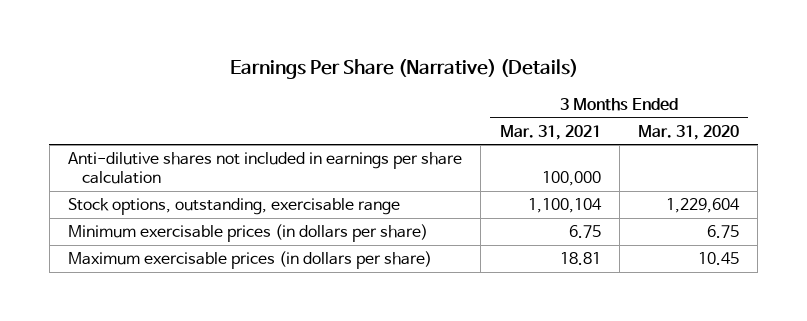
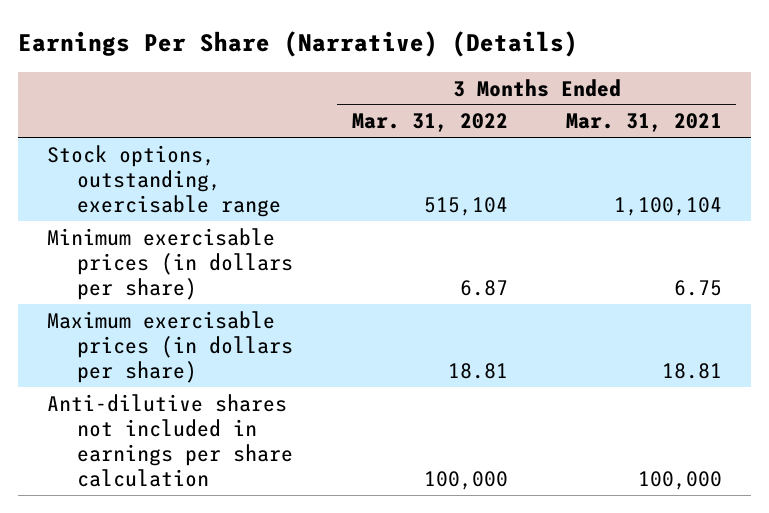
[638,124,740,140] Mar. 31, 2020 -> none
none -> [351,113,508,133] Mar. 31, 2022
[67,152,462,185] Anti-dilutive shares not included in earnings per share calculation -> [47,393,294,487] Anti-dilutive shares not included in earnings per share calculation

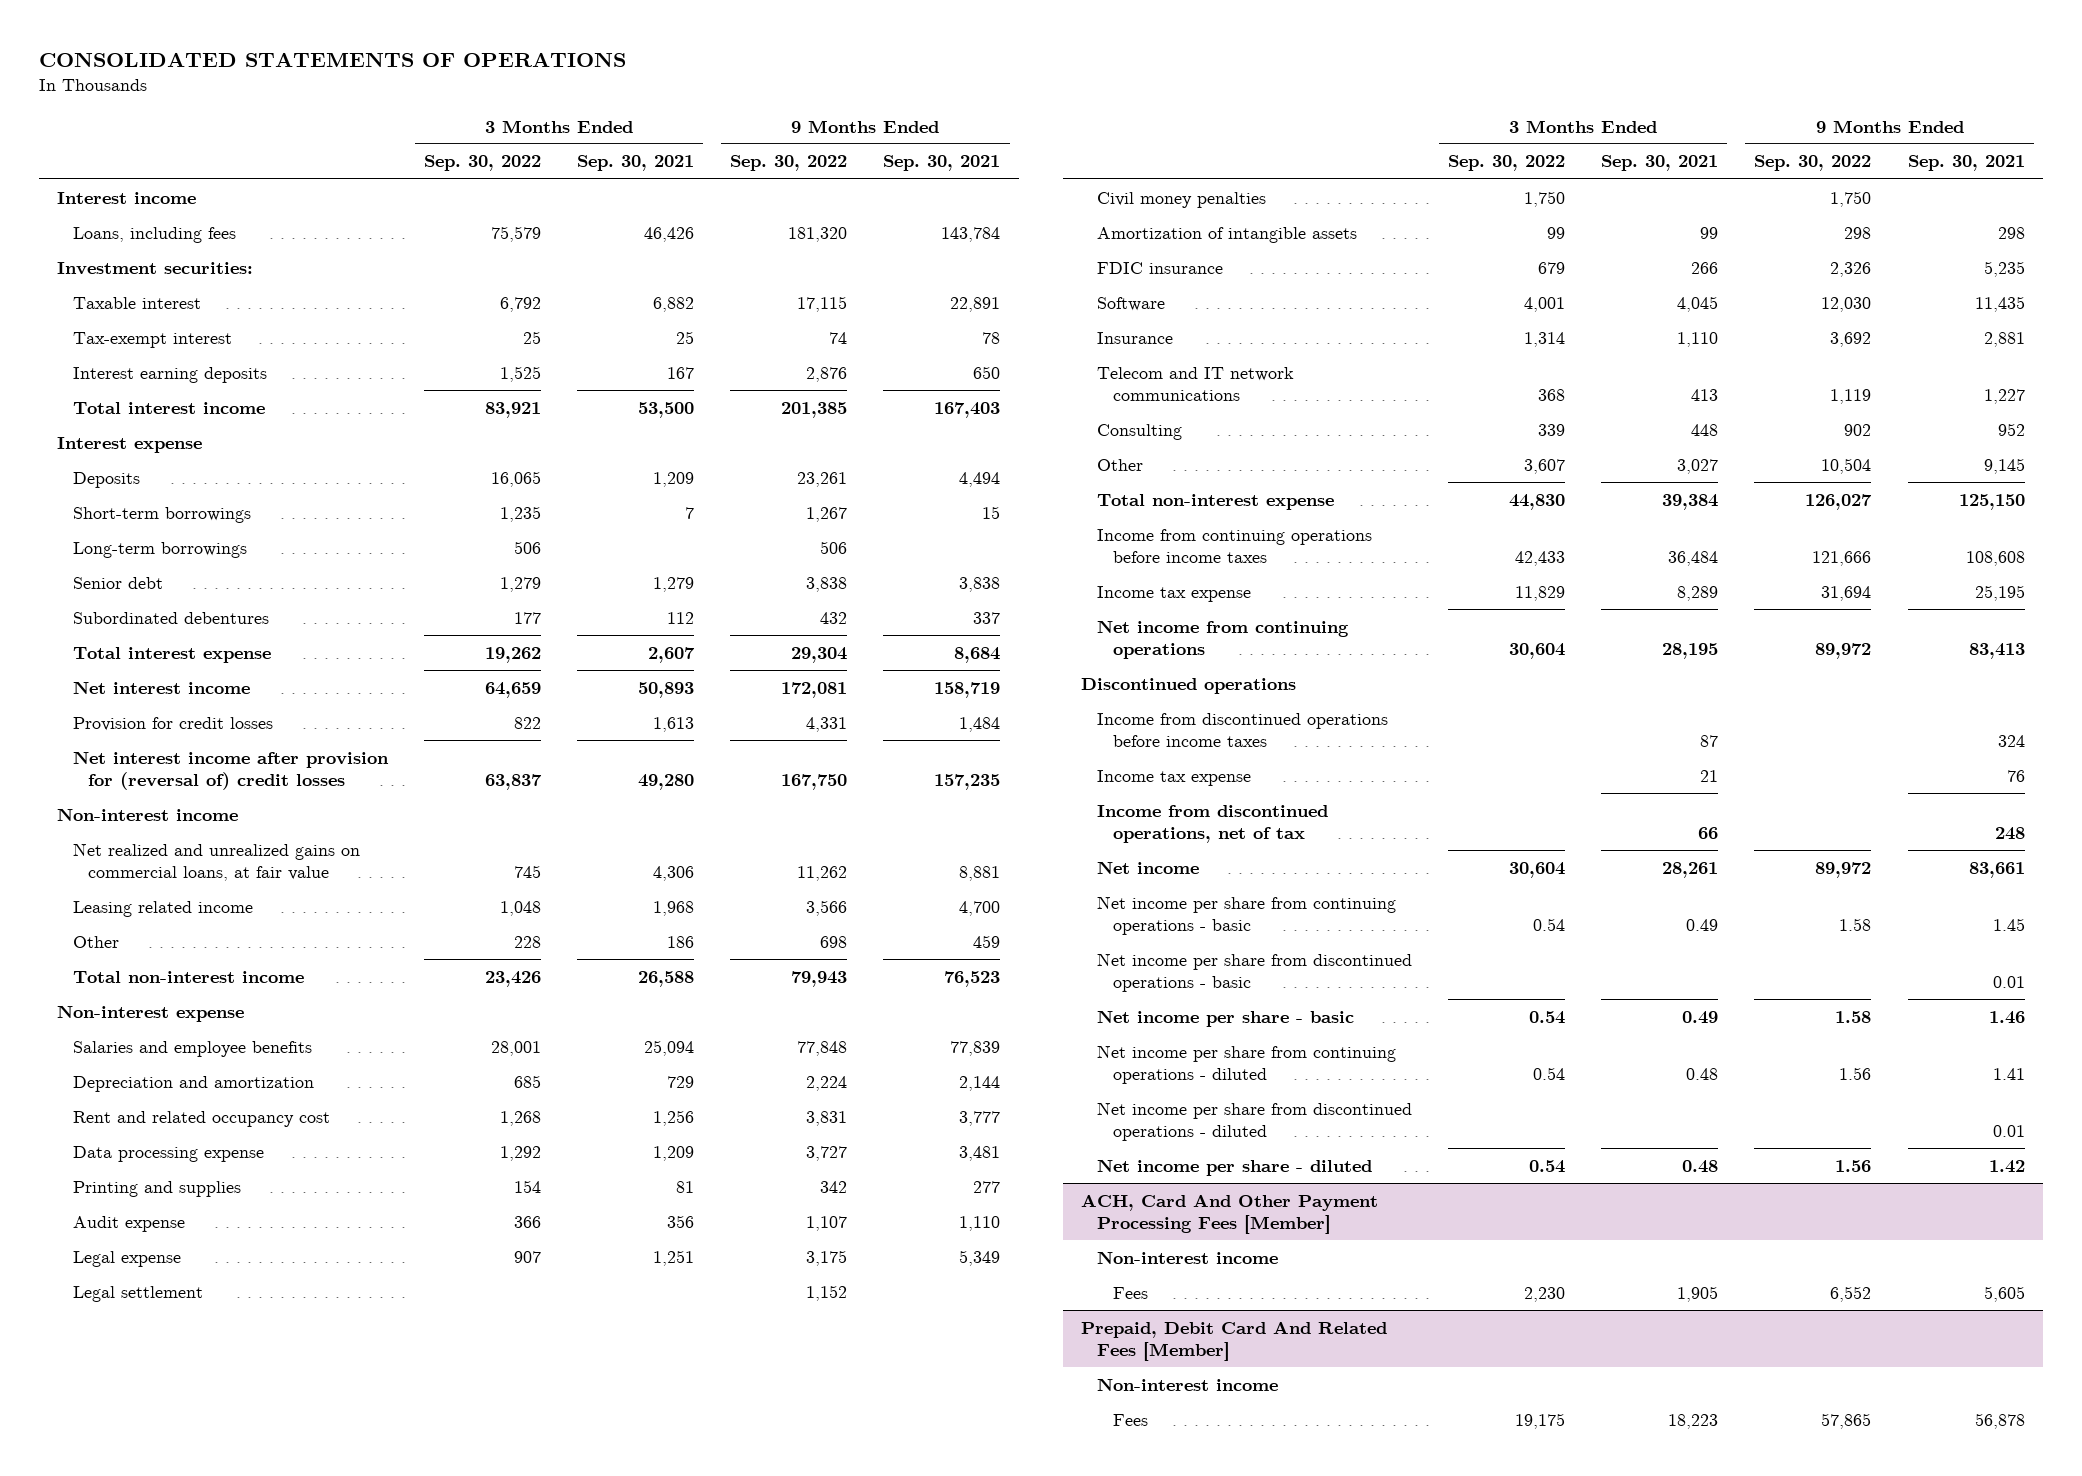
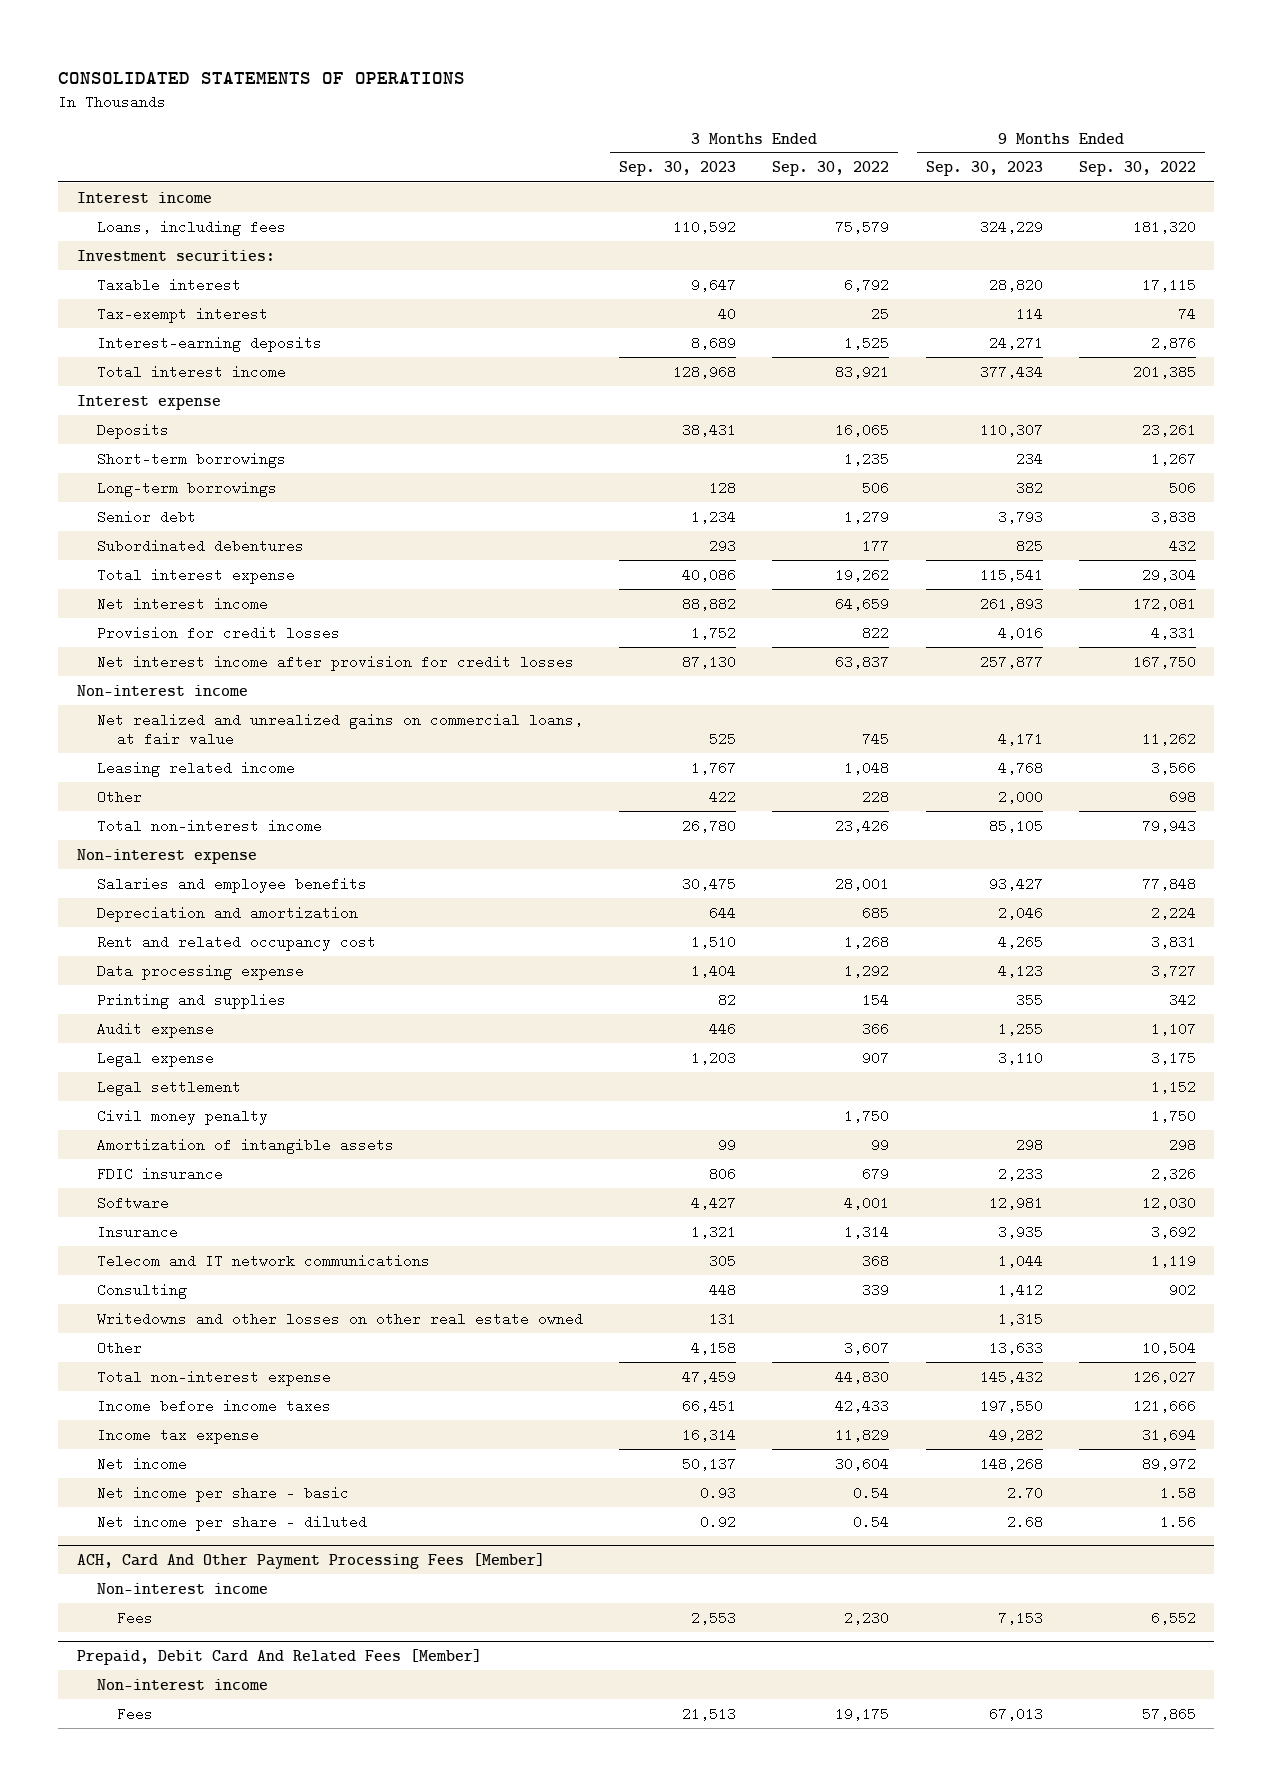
[577,155,695,172] Sep. 30, 2021 -> none
[883,155,1001,172] Sep. 30, 2021 -> none
none -> [619,161,737,177] Sep. 30, 2023
none -> [925,161,1043,177] Sep. 30, 2023
[72,366,267,383] Interest earning deposits -> [96,335,322,352] Interest-earning deposits
[72,750,389,791] Net interest income after provision for (reversal of) credit losses -> [96,654,574,671] Net interest income after provision for credit losses
[1097,191,1267,208] Civil money penalties -> [96,1108,268,1125] Civil money penalty
none -> [96,1311,583,1326] Writedowns and other losses on other real estate owned
[1097,528,1373,564] Income from continuing operations before income taxes -> [96,1398,331,1413] Income before income taxes
[1097,619,1350,660] Net income from continuing operations -> none
[1081,677,1297,694] Discontinued operations -> none
[1097,712,1389,748] Income from discontinued operations before income taxes -> none
[1097,769,1252,786] Income tax expense -> none
[1097,804,1329,844] Income from discontinued operations, net of tax -> none
[1097,895,1397,936] Net income per share from continuing operations - basic -> none
[1097,952,1413,993] Net income per share from discontinued operations - basic -> none
[1097,1044,1397,1085] Net income per share from continuing operations - diluted -> none
[1097,1101,1413,1142] Net income per share from discontinued operations - diluted -> none

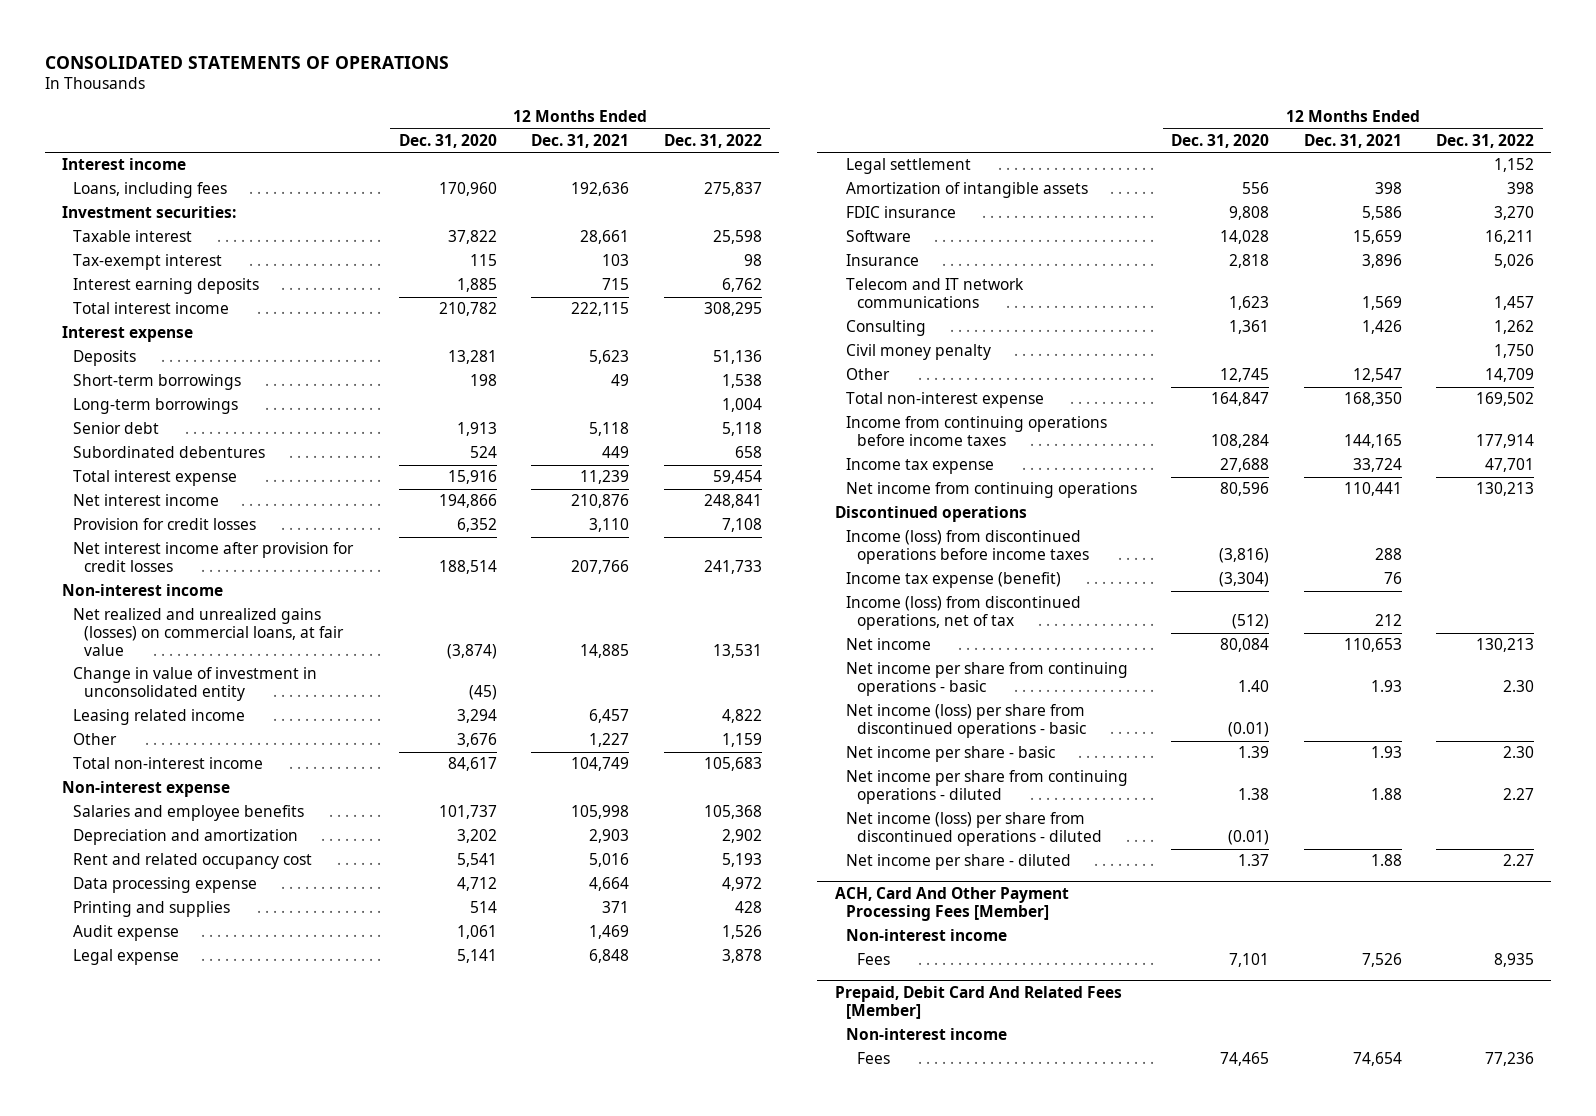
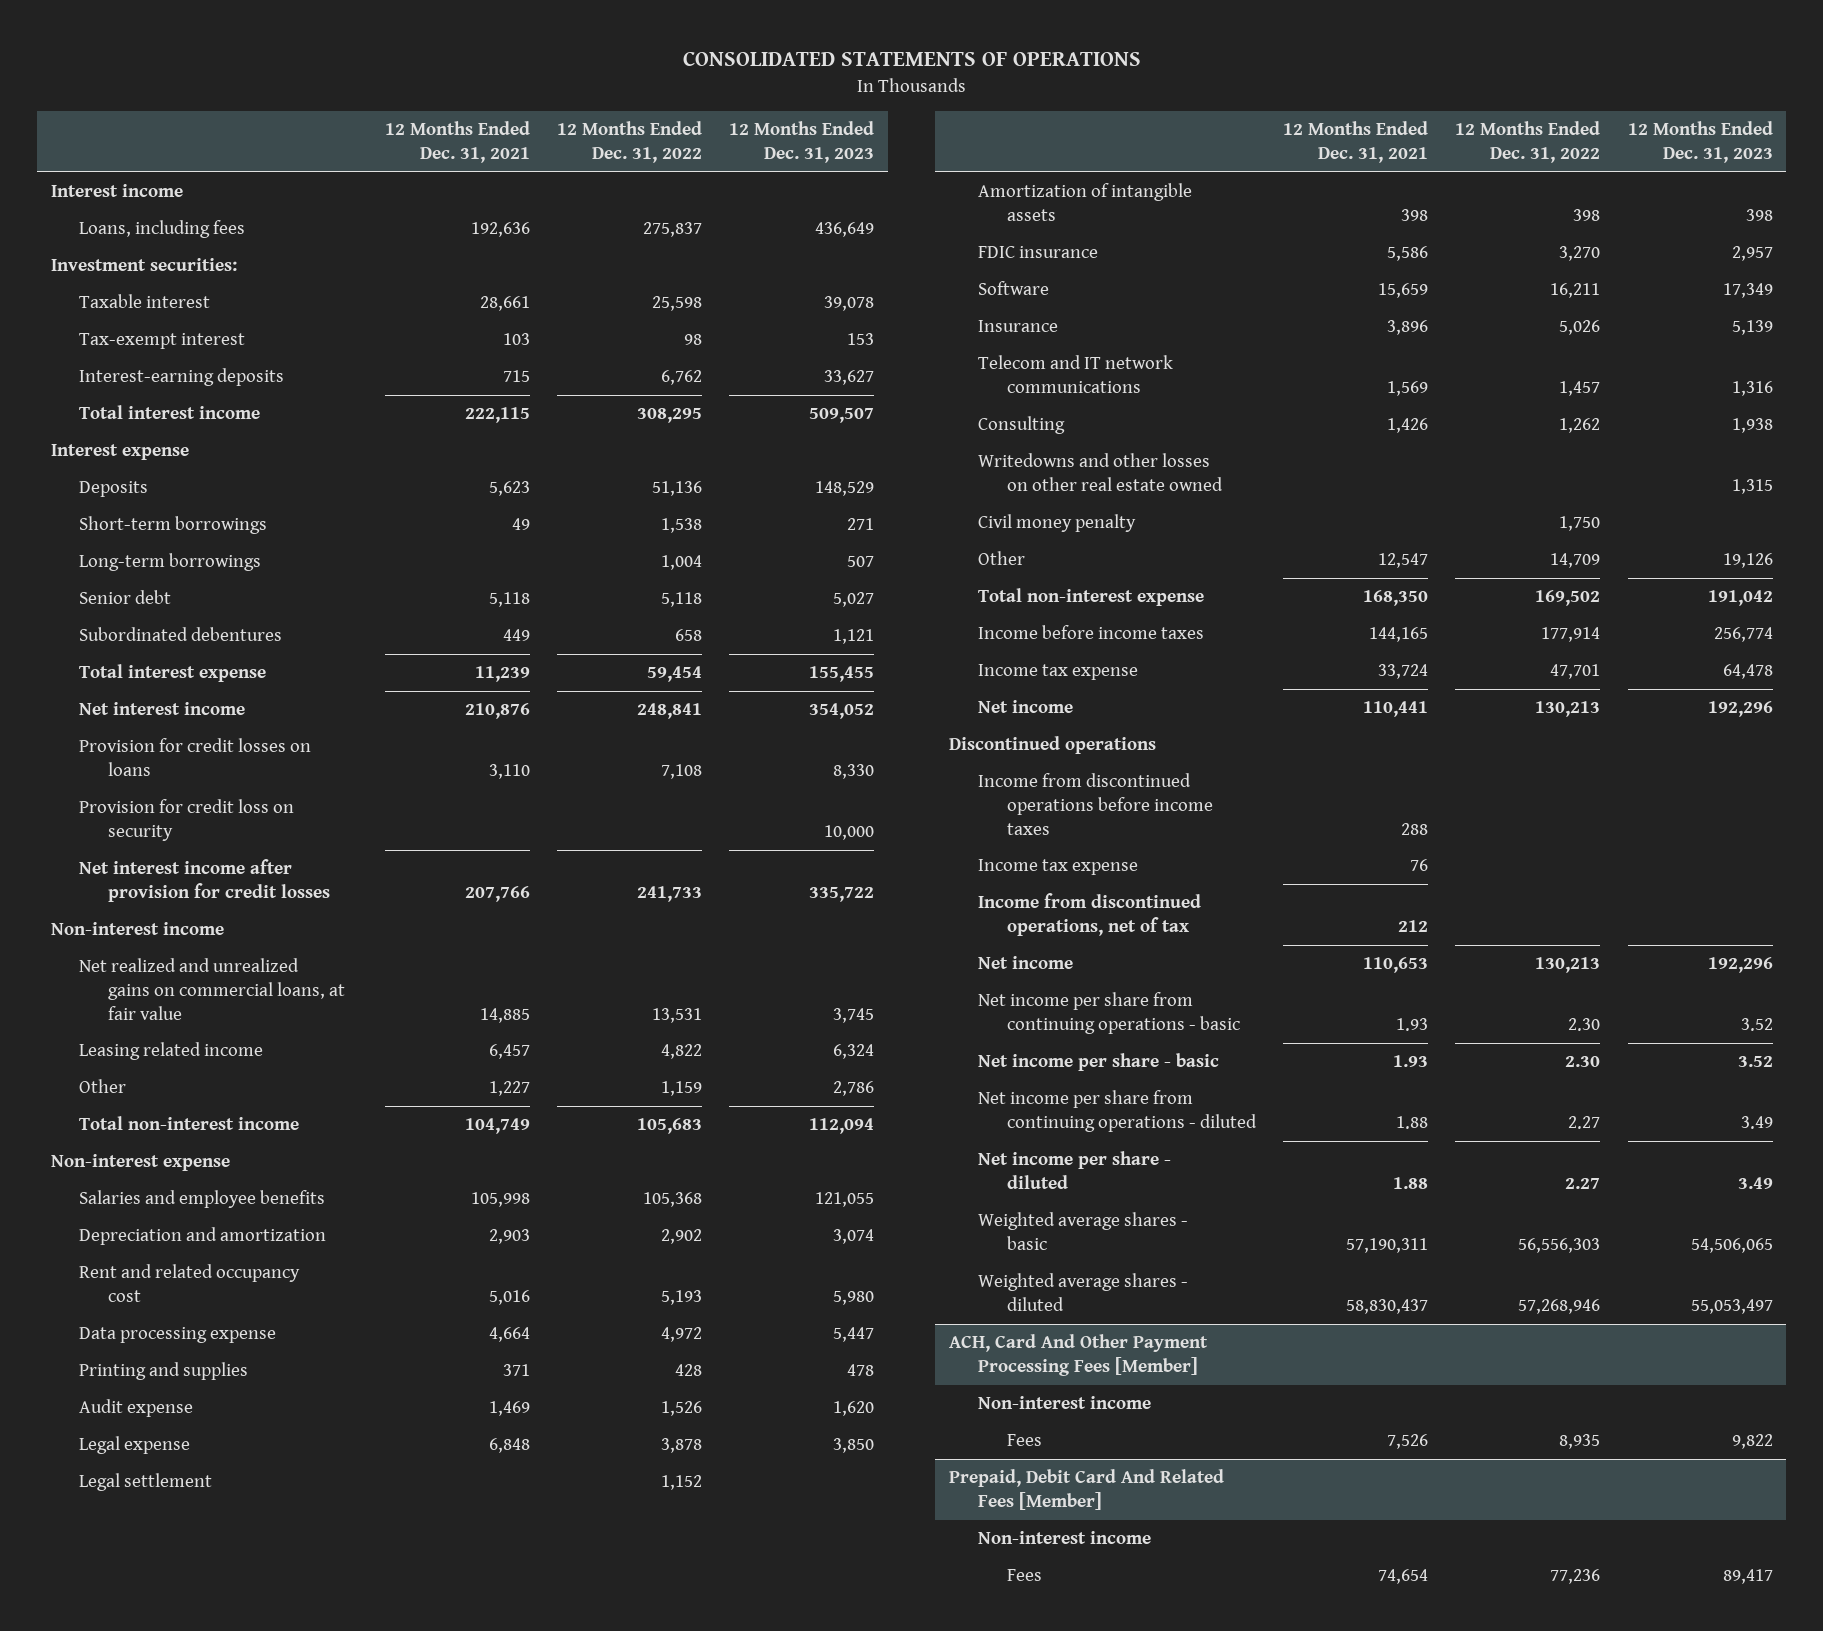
[398,134,497,149] Dec. 31, 2020 -> none
none -> [729,121,875,163] 12 Months Ended Dec. 31, 2023
[73,278,260,295] Interest earning deposits -> [79,368,285,387] Interest-earning deposits
[73,518,257,531] Provision for credit losses -> [79,738,312,777] Provision for credit losses on loans
none -> [79,799,295,842] Provision for credit loss on security
[73,667,318,702] Change in value of investment in unconsolidated entity -> none
[73,608,345,657] Net realized and unrealized gains (losses) on commercial loans, at fair value -> [79,958,346,1020] Net realized and unrealized gains on commercial loans, at fair value
none -> [977,453,1223,492] Writedowns and other losses on other real estate owned
[845,416,1107,447] Income from continuing operations before income taxes -> [977,625,1204,640] Income before income taxes
[845,482,1137,499] Net income from continuing operations -> [977,700,1073,714] Net income
[845,530,1089,565] Income (loss) from discontinued operations before income taxes -> [977,773,1213,835] Income from discontinued operations before income taxes
[845,572,1061,589] Income tax expense (benefit) -> [977,859,1138,876] Income tax expense
[845,596,1081,631] Income (loss) from discontinued operations, net of tax -> [977,893,1201,937] Income from discontinued operations, net of tax
[845,704,1086,739] Net income (loss) per share from discontinued operations - basic -> none
[845,812,1102,847] Net income (loss) per share from discontinued operations - diluted -> none
none -> [977,1212,1188,1251] Weighted average shares - basic
none -> [977,1273,1188,1312] Weighted average shares - diluted

